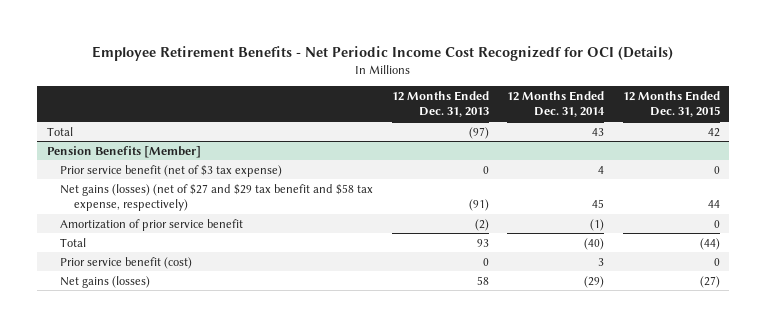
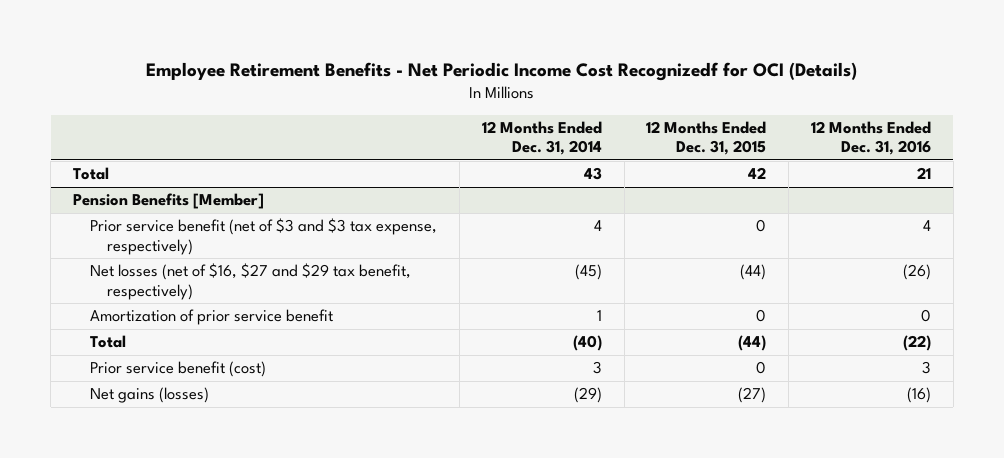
[391,91,489,118] 12 Months Ended Dec. 31, 2013 -> none
none -> [810,121,931,156] 12 Months Ended Dec. 31, 2016
[60,164,283,177] Prior service benefit (net of $3 tax expense) -> [90,218,438,255] Prior service benefit (net of $3 and $3 tax expense, respectively)
[60,183,374,211] Net gains (losses) (net of $27 and $29 tax benefit and $58 tax expense, respectively) -> [90,263,412,300] Net losses (net of $16, $27 and $29 tax benefit, respectively)
[592,198,605,208] 45 -> [574,264,602,281] (45)
[707,199,720,208] 44 -> [740,264,767,281] (44)
[590,218,605,231] (1) -> [596,310,602,322] 1

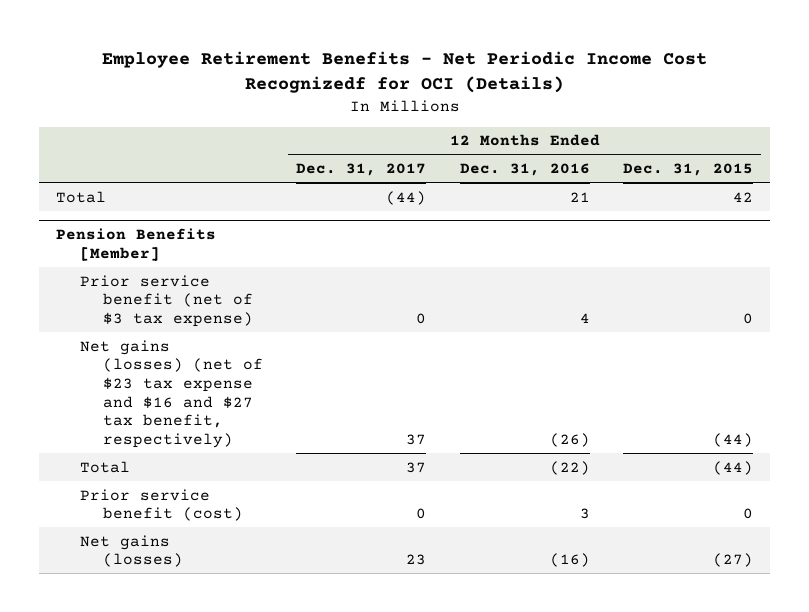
[481,121,602,156] 12 Months Ended Dec. 31, 2014 -> none
none -> [296,163,427,177] Dec. 31, 2017
[90,309,334,326] Amortization of prior service benefit -> none
[90,218,438,255] Prior service benefit (net of $3 and $3 tax expense, respectively) -> [79,274,253,327] Prior service benefit (net of $3 tax expense)
[90,263,412,300] Net losses (net of $16, $27 and $29 tax benefit, respectively) -> [79,339,263,448] Net gains (losses) (net of $23 tax expense and $16 and $27 tax benefit, respectively)

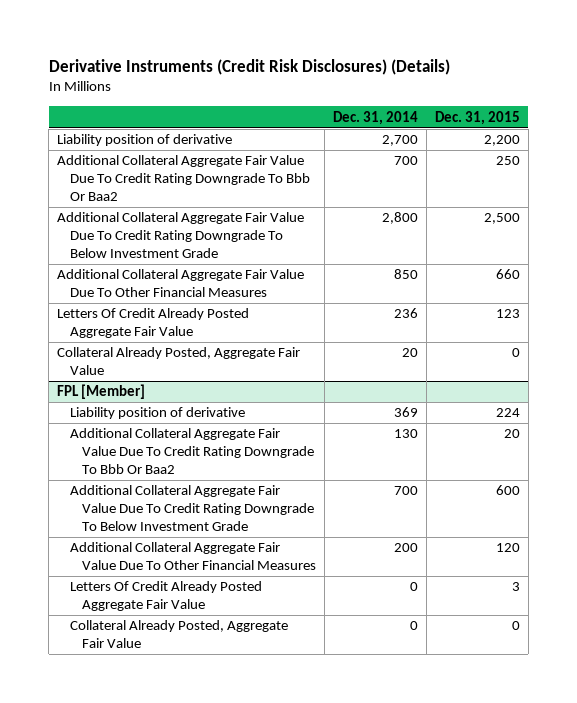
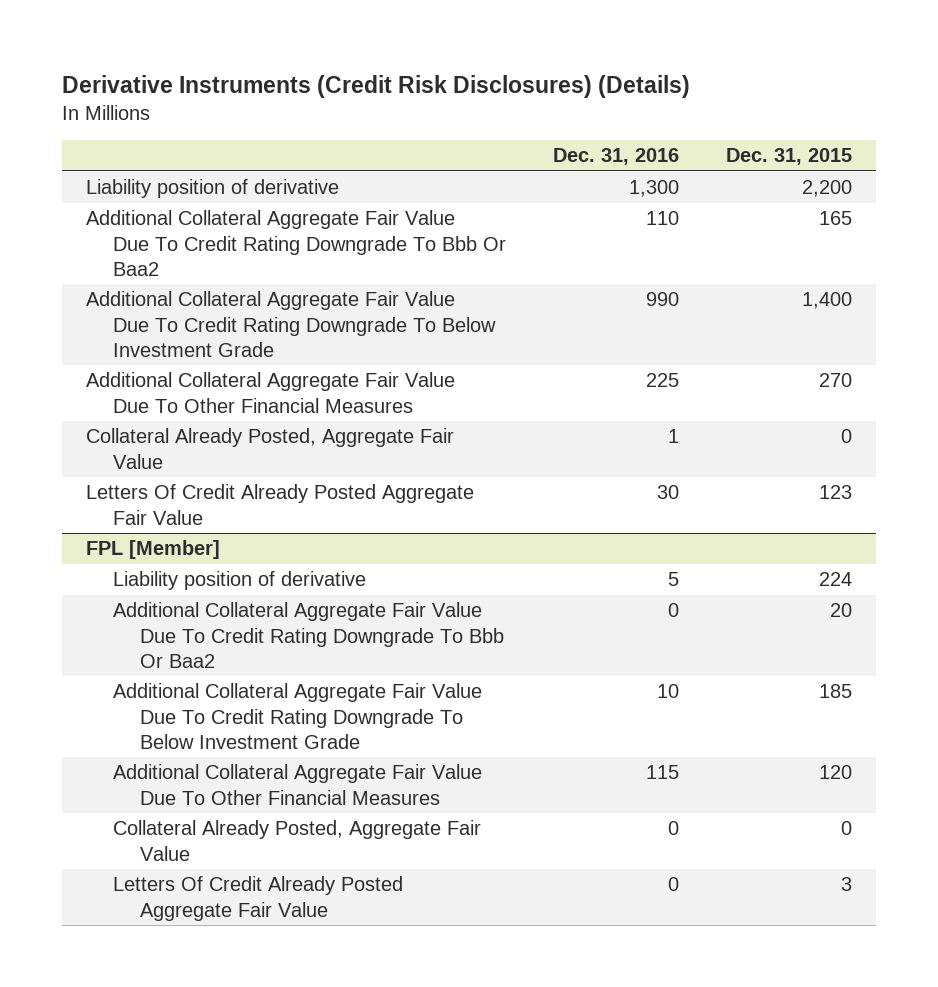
[333,110,419,125] Dec. 31, 2014 -> none
none -> [553,148,680,166] Dec. 31, 2016
[495,156,520,166] 250 -> [819,211,853,226] 165
[483,213,520,225] 2,500 -> [802,292,853,310] 1,400
[495,269,520,280] 660 -> [819,373,853,388] 270
[57,308,250,339] Letters Of Credit Already Posted Aggregate Fair Value -> [85,484,474,525] Letters Of Credit Already Posted Aggregate Fair Value
[495,485,520,496] 600 -> [819,684,853,699] 185
[69,581,262,612] Letters Of Credit Already Posted Aggregate Fair Value -> [112,876,403,921] Letters Of Credit Already Posted Aggregate Fair Value

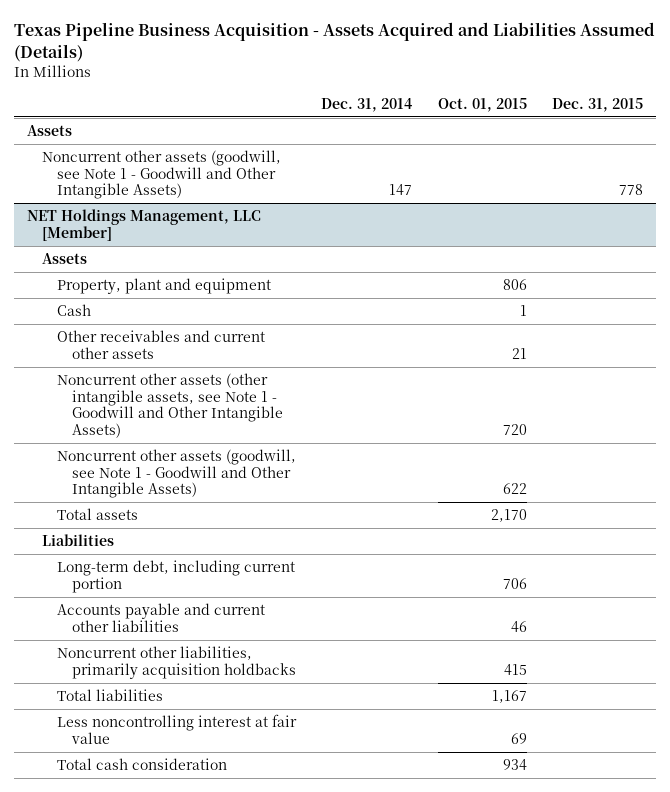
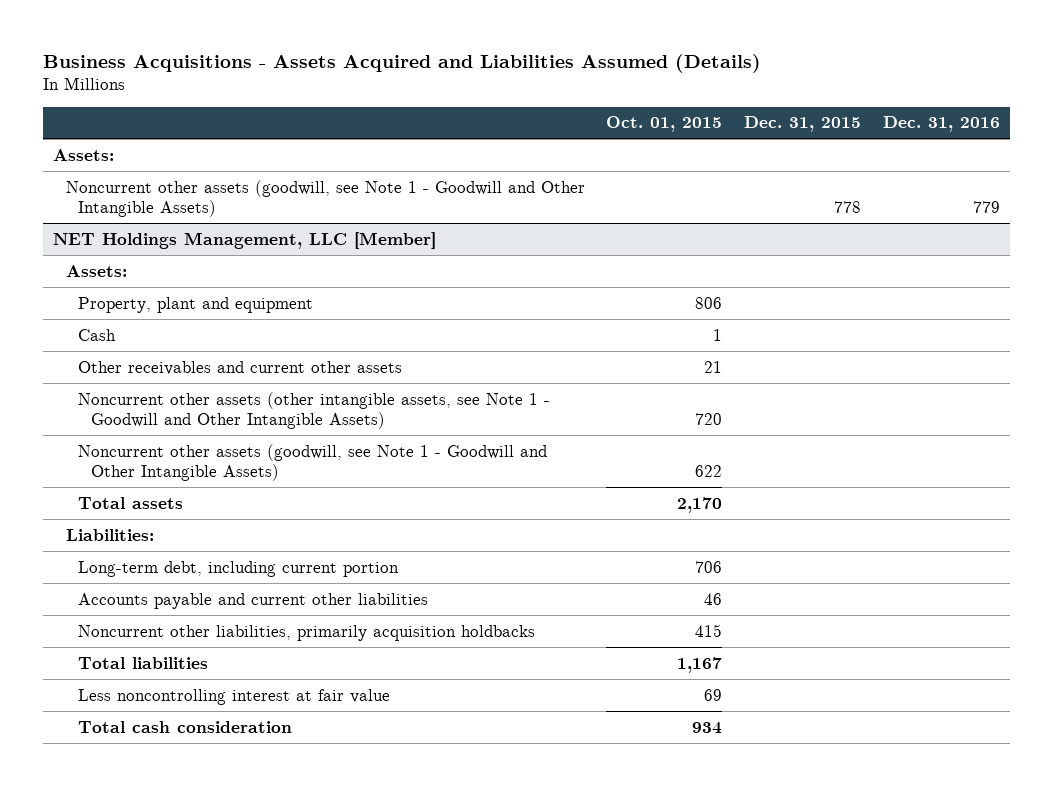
[14,22,656,62] Texas Pipeline Business Acquisition - Assets Acquired and Liabilities Assumed (Details) -> [42,54,761,74] Business Acquisitions - Assets Acquired and Liabilities Assumed (Details)
[321,97,413,112] Dec. 31, 2014 -> none
none -> [882,116,1000,133] Dec. 31, 2016
[27,125,73,137] Assets -> [53,148,115,161] Assets:
[41,253,87,265] Assets -> [65,264,127,277] Assets:
[41,534,114,547] Liabilities -> [65,528,154,541] Liabilities:

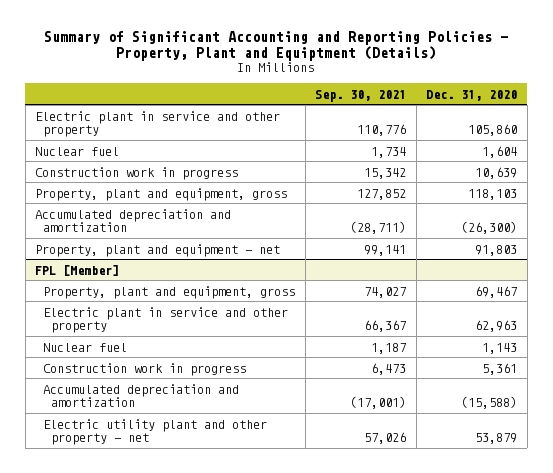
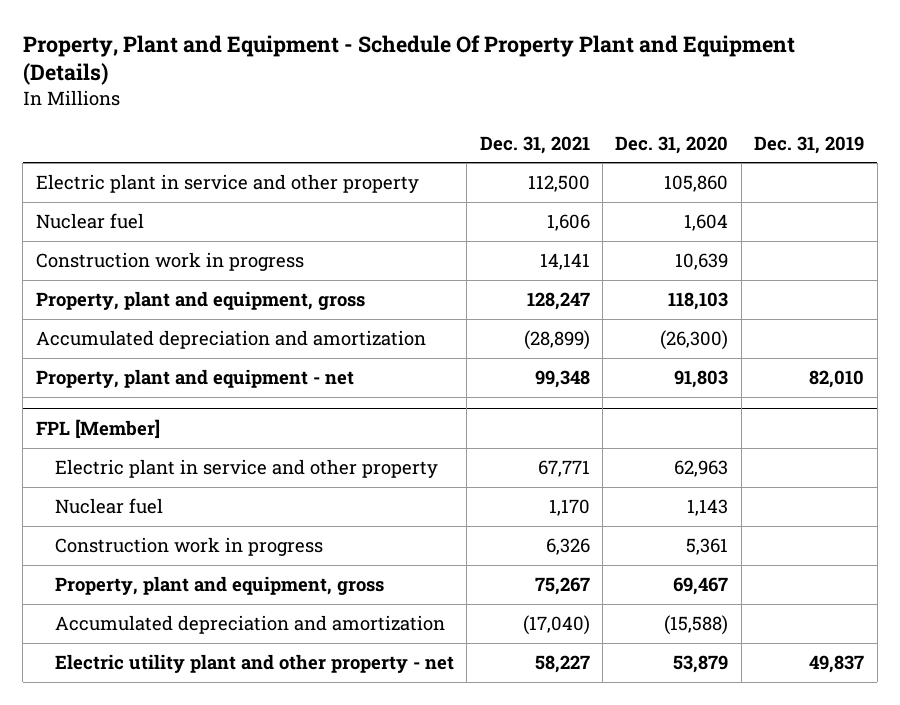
[44,30,509,62] Summary of Significant Accounting and Reporting Policies - Property, Plant and Equiptment (Details) -> [22,34,795,86] Property, Plant and Equipment - Schedule Of Property Plant and Equipment (Details)
[315,89,407,102] Sep. 30, 2021 -> none
none -> [479,135,590,154] Dec. 31, 2021
none -> [754,135,865,154] Dec. 31, 2019
[43,285,296,299] Property, plant and equipment, gross -> [54,575,384,595] Property, plant and equipment, gross

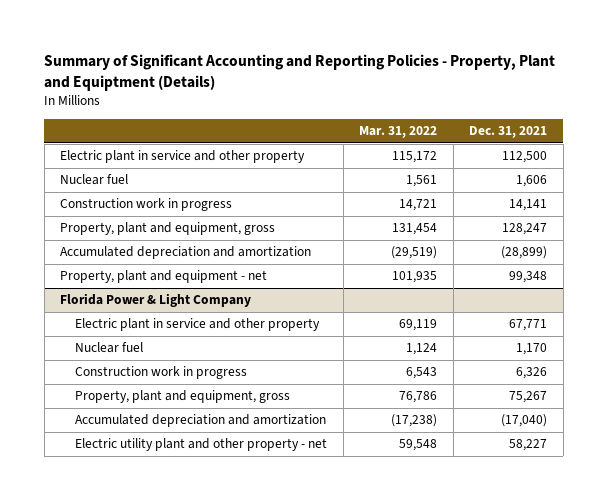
[22,34,795,86] Property, Plant and Equipment - Schedule Of Property Plant and Equipment (Details) -> [44,53,556,91] Summary of Significant Accounting and Reporting Policies - Property, Plant and Equiptment (Details)
[615,135,729,154] Dec. 31, 2020 -> none
[754,135,865,154] Dec. 31, 2019 -> none
none -> [359,126,438,139] Mar. 31, 2022
[35,418,160,439] FPL [Member] -> [60,293,252,308] Florida Power & Light Company

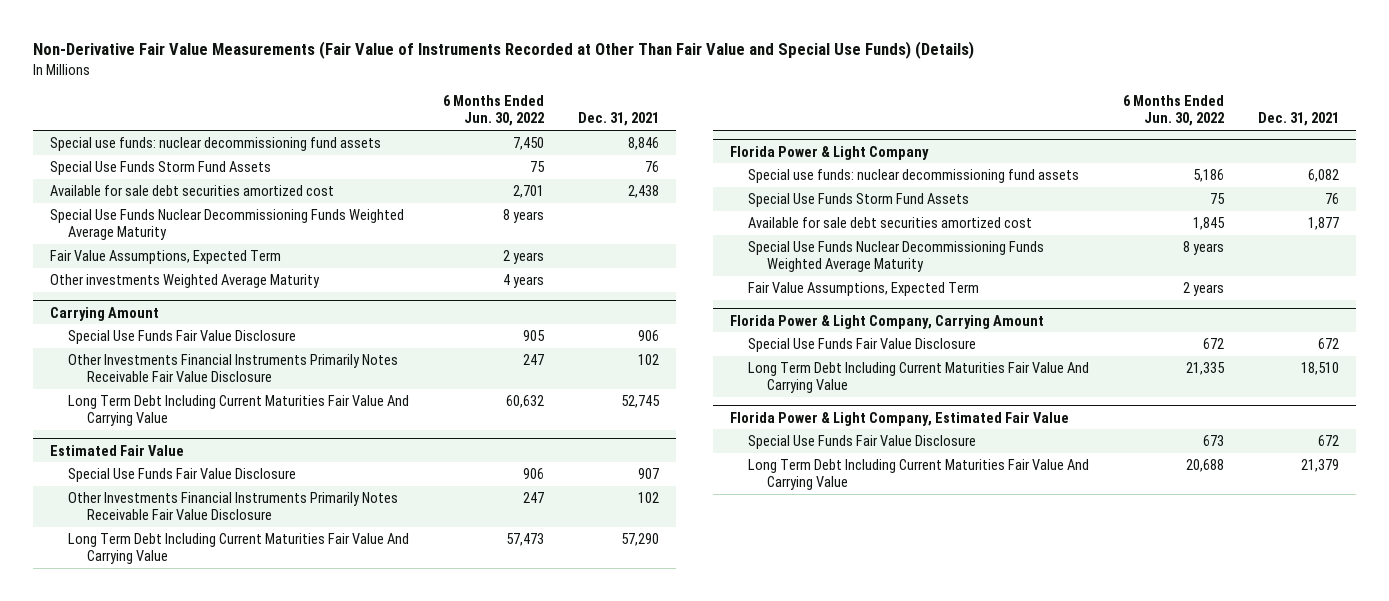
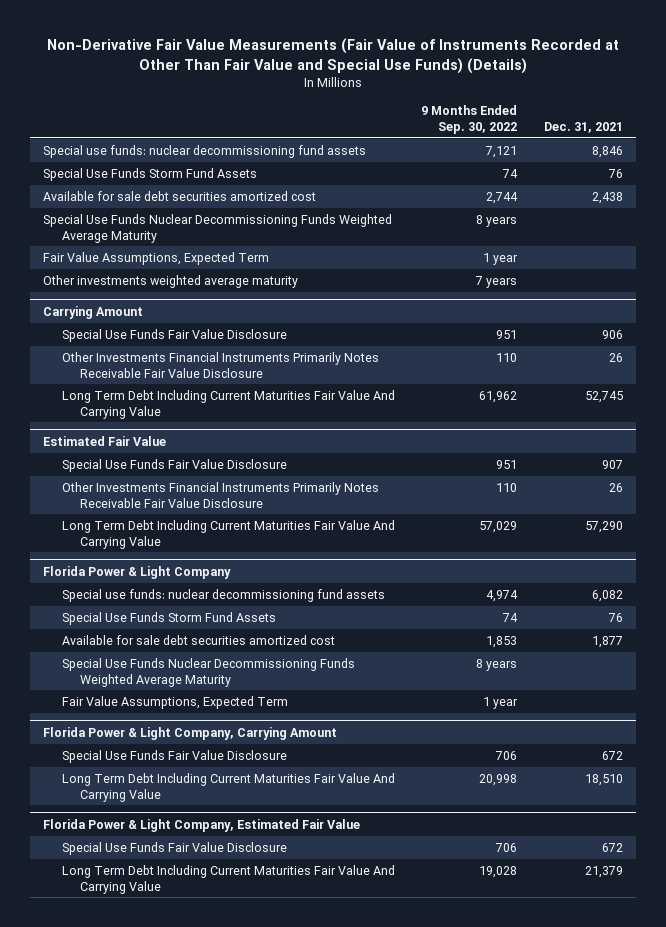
[443,95,545,127] 6 Months Ended Jun. 30, 2022 -> none
none -> [421,105,518,135] 9 Months Ended Sep. 30, 2022
[49,273,320,288] Other investments Weighted Average Maturity -> [43,274,299,288] Other investments weighted average maturity
[638,353,660,365] 102 -> [608,352,623,362] 26
[638,491,660,503] 102 -> [608,482,623,492] 26

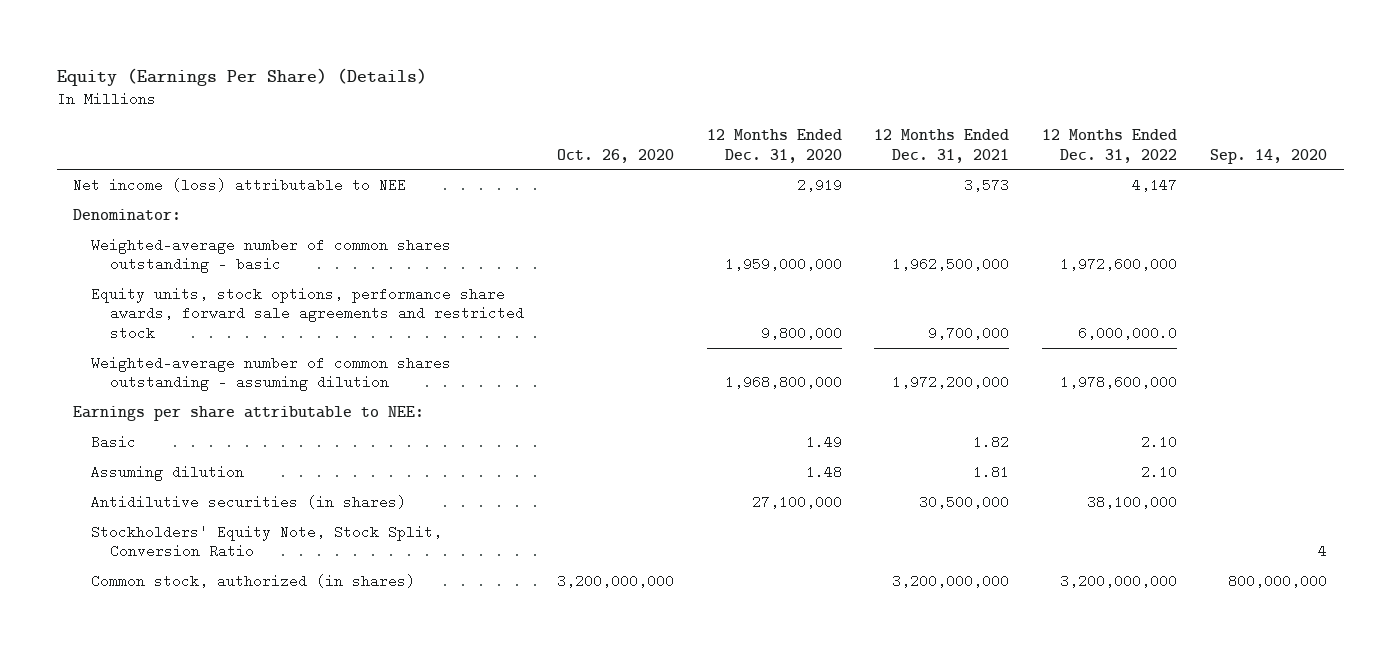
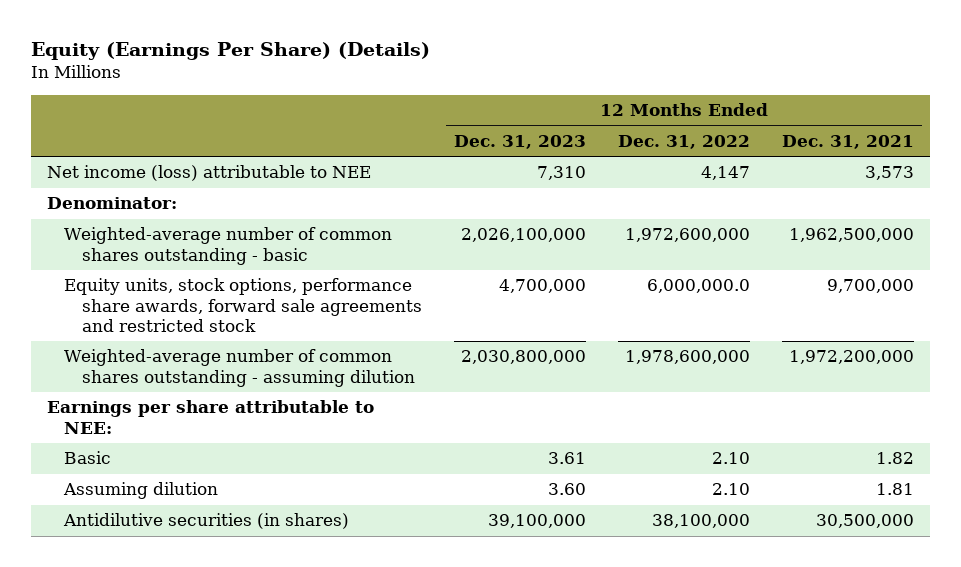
[556,148,674,163] Oct. 26, 2020 -> none
[706,128,842,163] 12 Months Ended Dec. 31, 2020 -> none
[1210,148,1328,164] Sep. 14, 2020 -> none
none -> [453,134,586,149] Dec. 31, 2023
[91,524,443,559] Stockholders' Equity Note, Stock Split, Conversion Ratio -> none
[91,573,416,588] Common stock, authorized (in shares) -> none

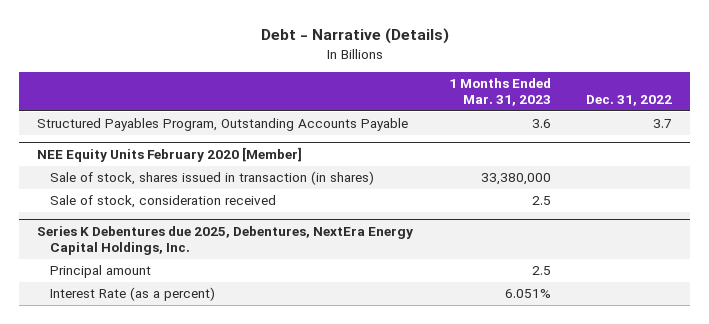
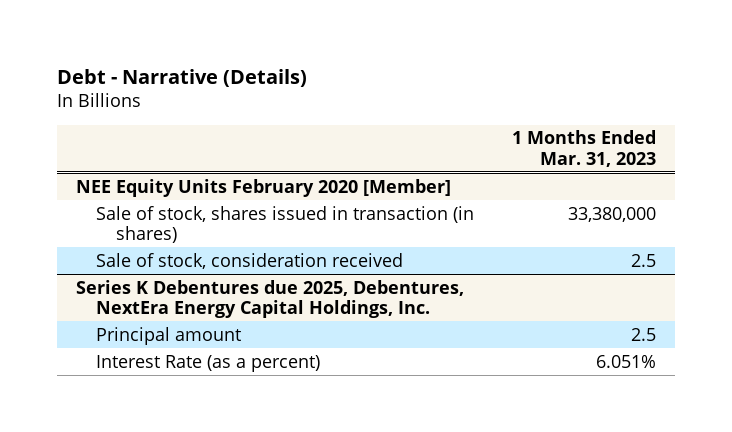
[585,95,672,107] Dec. 31, 2022 -> none
[37,118,409,132] Structured Payables Program, Outstanding Accounts Payable -> none

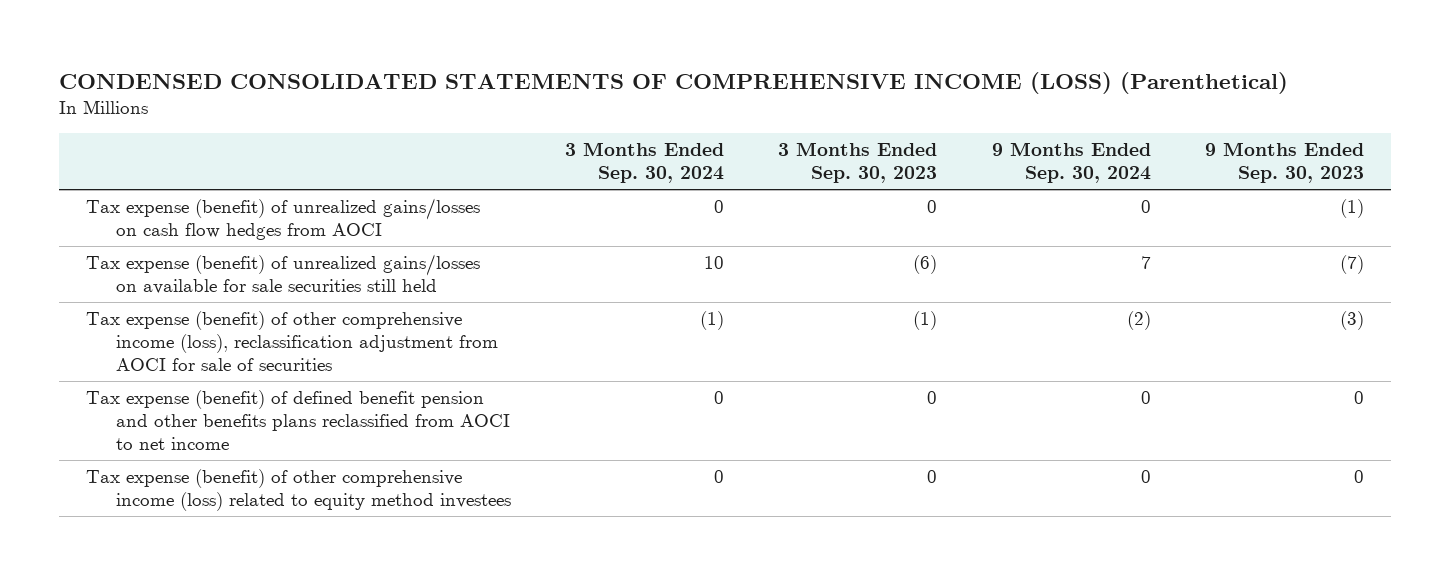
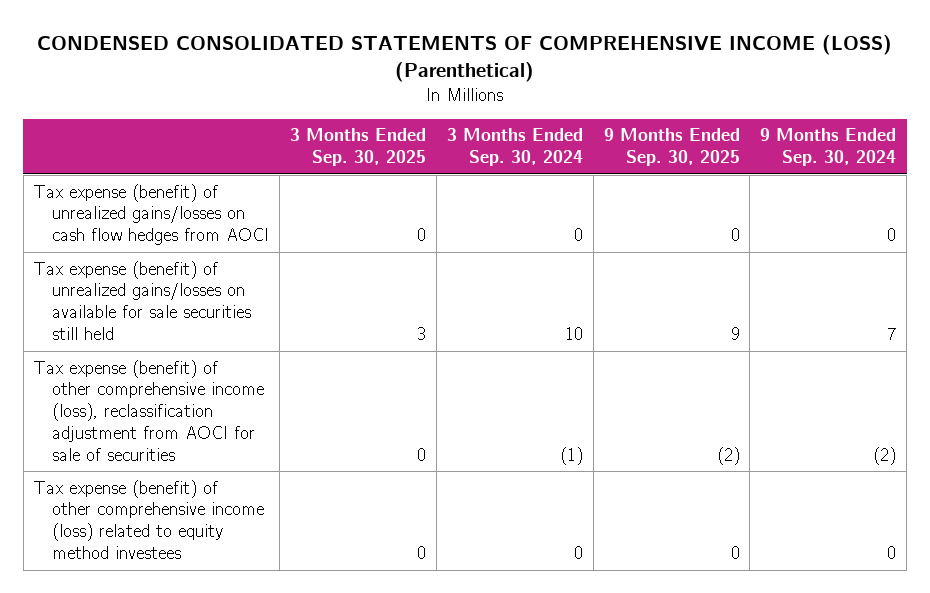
[778,142,938,184] 3 Months Ended Sep. 30, 2023 -> none
[1205,142,1365,184] 9 Months Ended Sep. 30, 2023 -> none
none -> [290,128,427,167] 3 Months Ended Sep. 30, 2025
none -> [603,128,740,167] 9 Months Ended Sep. 30, 2025
[86,389,510,451] Tax expense (benefit) of defined benefit pension and other benefits plans reclassified from AOCI to net income -> none

